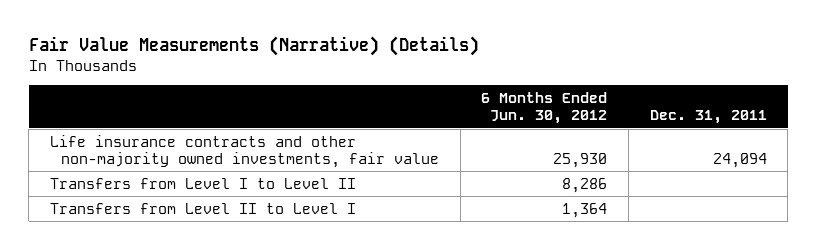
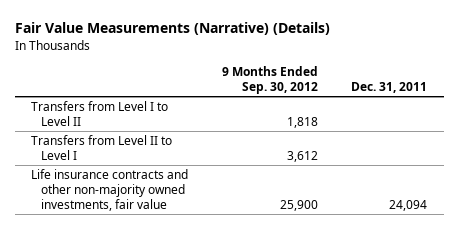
[481,92,608,125] 6 Months Ended Jun. 30, 2012 -> none
none -> [221,66,318,95] 9 Months Ended Sep. 30, 2012
[49,134,440,168] Life insurance contracts and other non-majority owned investments, fair value -> [31,169,189,211] Life insurance contracts and other non-majority owned investments, fair value

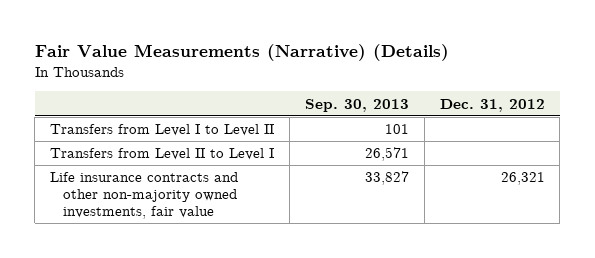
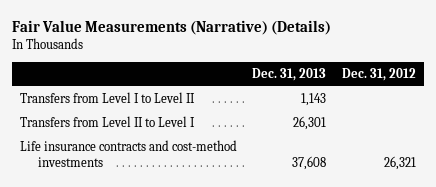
[304,98,409,112] Sep. 30, 2013 -> none
none -> [252,68,327,82] Dec. 31, 2013
[50,172,239,220] Life insurance contracts and other non-majority owned investments, fair value -> [19,140,237,167] Life insurance contracts and cost-method investments

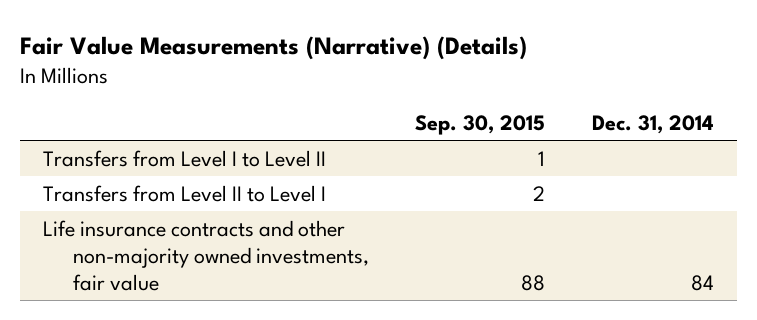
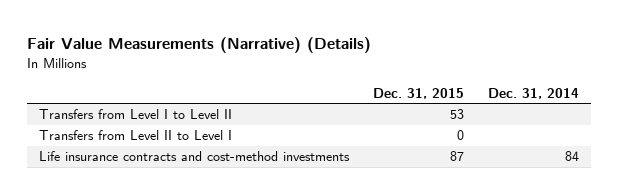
[415,114,546,135] Sep. 30, 2015 -> none
none -> [373,87,465,99] Dec. 31, 2015
[43,219,370,292] Life insurance contracts and other non-majority owned investments, fair value -> [39,151,351,162] Life insurance contracts and cost-method investments

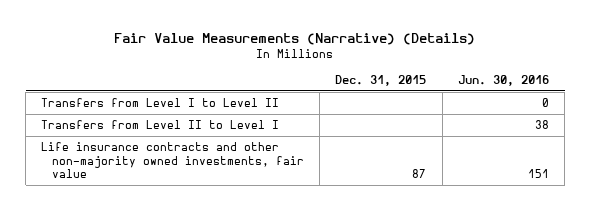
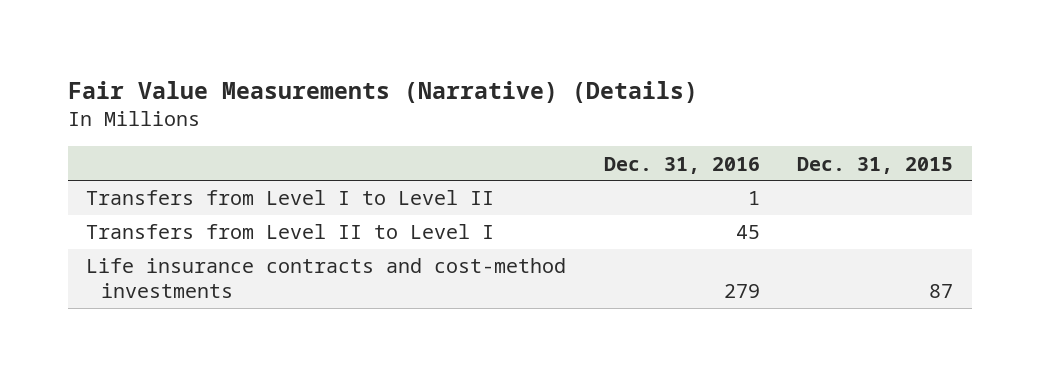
[457,74,549,86] Jun. 30, 2016 -> none
none -> [603,156,760,174] Dec. 31, 2016
[41,142,304,179] Life insurance contracts and other non-majority owned investments, fair value -> [86,258,567,299] Life insurance contracts and cost-method investments

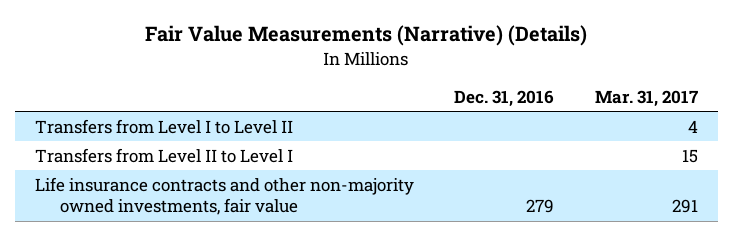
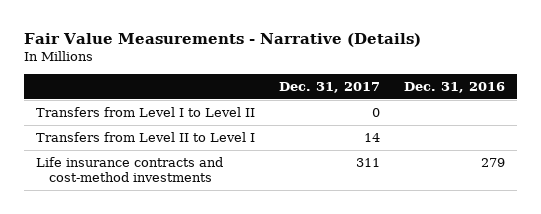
[145,25,588,47] Fair Value Measurements (Narrative) (Details) -> [24,32,422,47] Fair Value Measurements - Narrative (Details)
[594,89,698,107] Mar. 31, 2017 -> none
none -> [279,81,381,93] Dec. 31, 2017
[34,176,414,216] Life insurance contracts and other non-majority owned investments, fair value -> [36,157,224,183] Life insurance contracts and cost-method investments

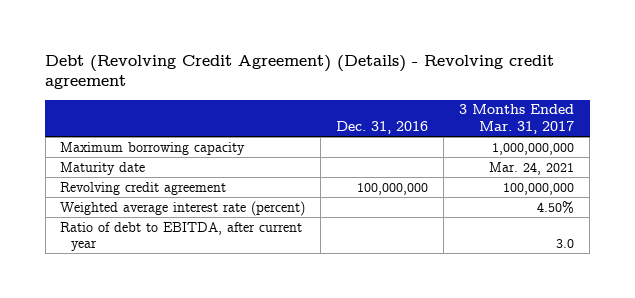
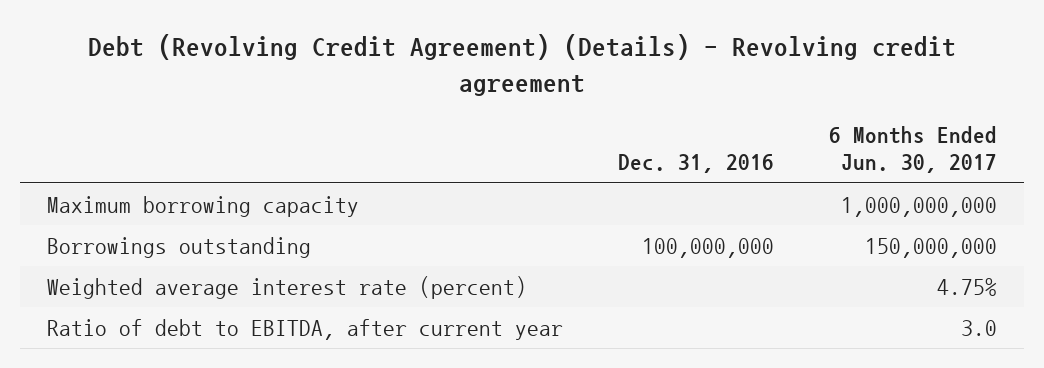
[459,104,575,134] 3 Months Ended Mar. 31, 2017 -> none
none -> [828,125,997,174] 6 Months Ended Jun. 30, 2017
[60,161,146,175] Maturity date -> none
[60,181,227,195] Revolving credit agreement -> [47,236,312,258] Borrowings outstanding

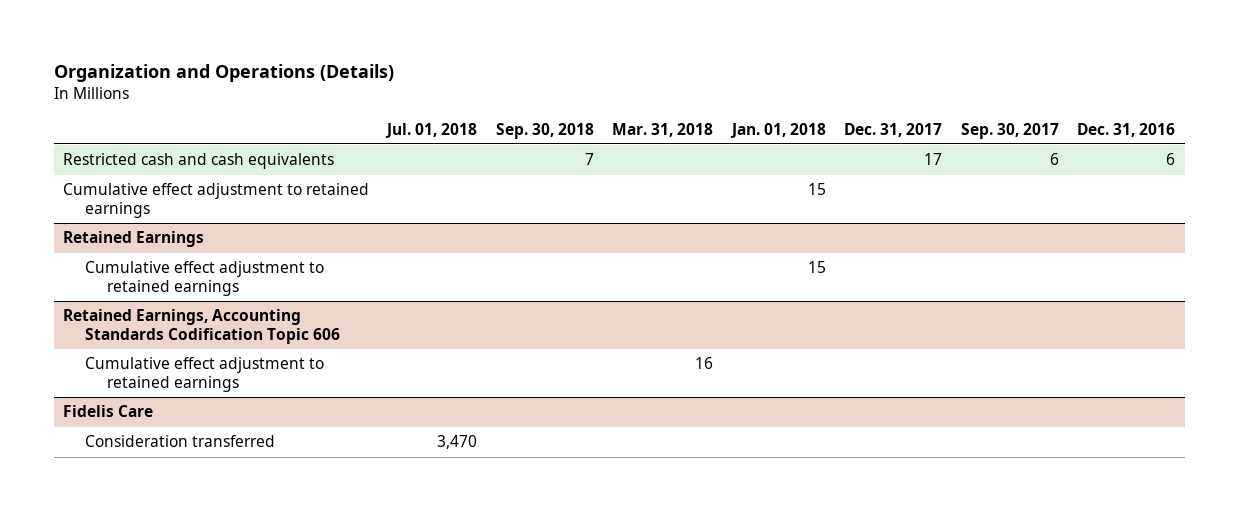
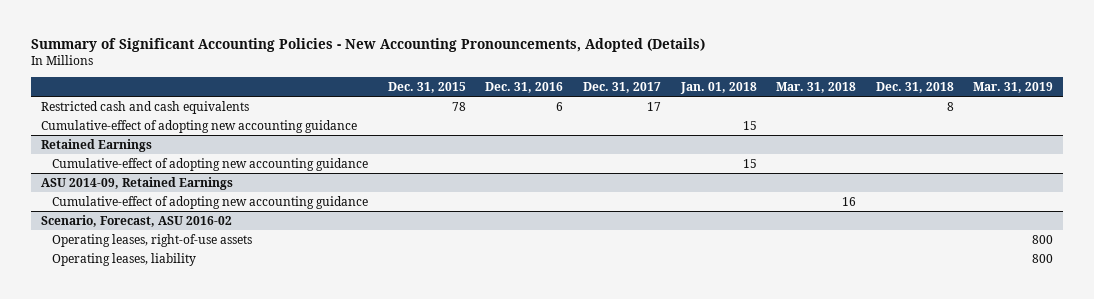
[53,63,394,82] Organization and Operations (Details) -> [30,38,705,53] Summary of Significant Accounting Policies - New Accounting Pronouncements, Adopted (Details)
[385,122,478,138] Jul. 01, 2018 -> none
[495,122,594,139] Sep. 30, 2018 -> none
[960,122,1059,139] Sep. 30, 2017 -> none
none -> [387,81,466,93] Dec. 31, 2015
none -> [875,81,954,93] Dec. 31, 2018
none -> [973,81,1054,93] Mar. 31, 2019
[62,183,369,219] Cumulative effect adjustment to retained earnings -> [40,119,357,133] Cumulative-effect of adopting new accounting guidance
[62,309,340,345] Retained Earnings, Accounting Standards Codification Topic 606 -> none
[84,357,324,393] Cumulative effect adjustment to retained earnings -> none
[62,405,153,418] Fidelis Care -> none
[84,435,275,448] Consideration transferred -> none
[84,261,324,297] Cumulative effect adjustment to retained earnings -> [52,157,369,171] Cumulative-effect of adopting new accounting guidance
none -> [40,176,233,190] ASU 2014-09, Retained Earnings
none -> [52,195,369,209] Cumulative-effect of adopting new accounting guidance
none -> [40,214,232,227] Scenario, Forecast, ASU 2016-02
none -> [52,233,253,247] Operating leases, right-of-use assets
none -> [52,252,197,266] Operating leases, liability

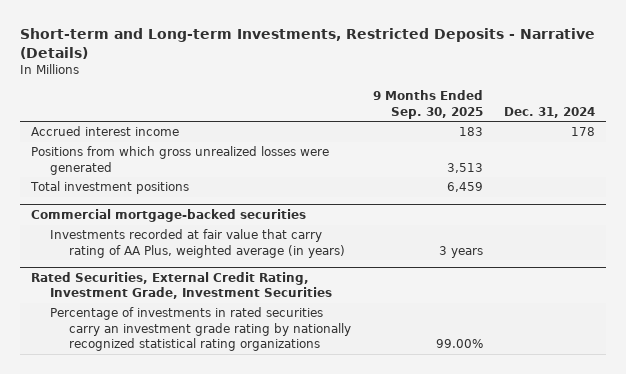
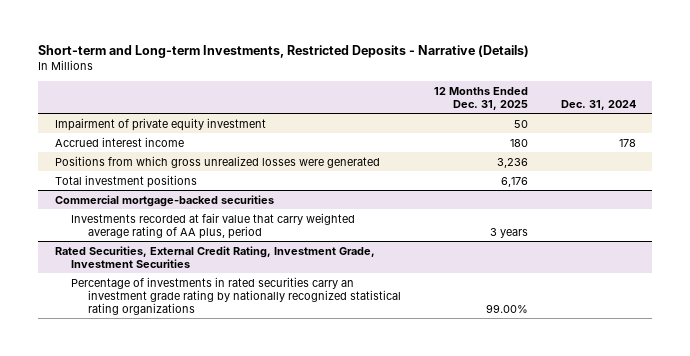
[372,90,483,119] 9 Months Ended Sep. 30, 2025 -> none
none -> [434,86,529,110] 12 Months Ended Dec. 31, 2025
none -> [54,117,266,131] Impairment of private equity investment
[49,229,346,258] Investments recorded at fair value that carry rating of AA Plus, weighted average (in years) -> [71,212,356,239] Investments recorded at fair value that carry weighted average rating of AA plus, period

